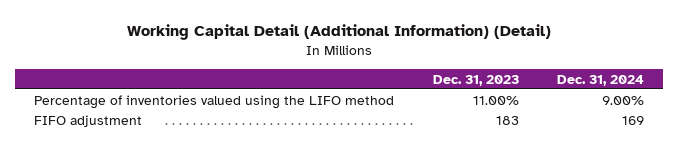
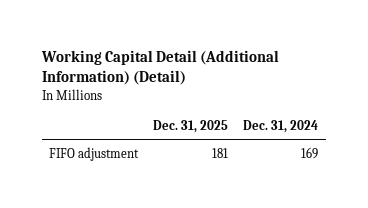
[432,74,519,86] Dec. 31, 2023 -> none
none -> [153,120,229,134] Dec. 31, 2025
[34,94,395,109] Percentage of inventories valued using the LIFO method -> none

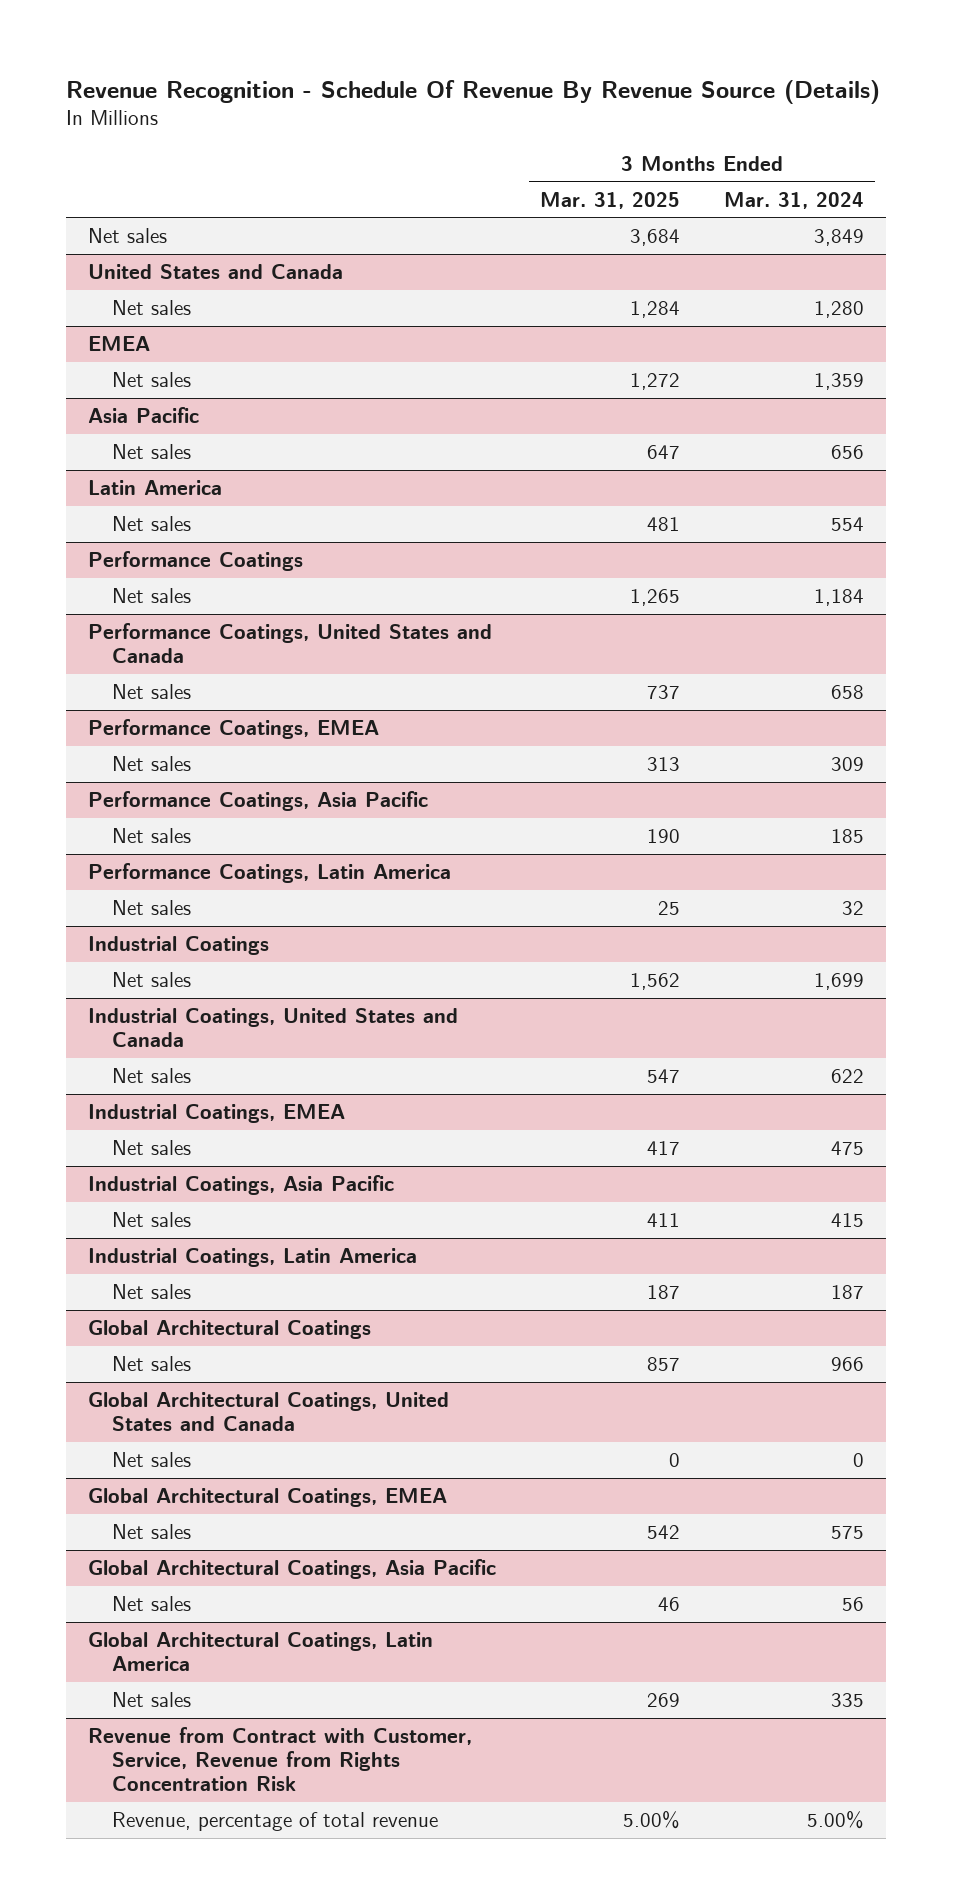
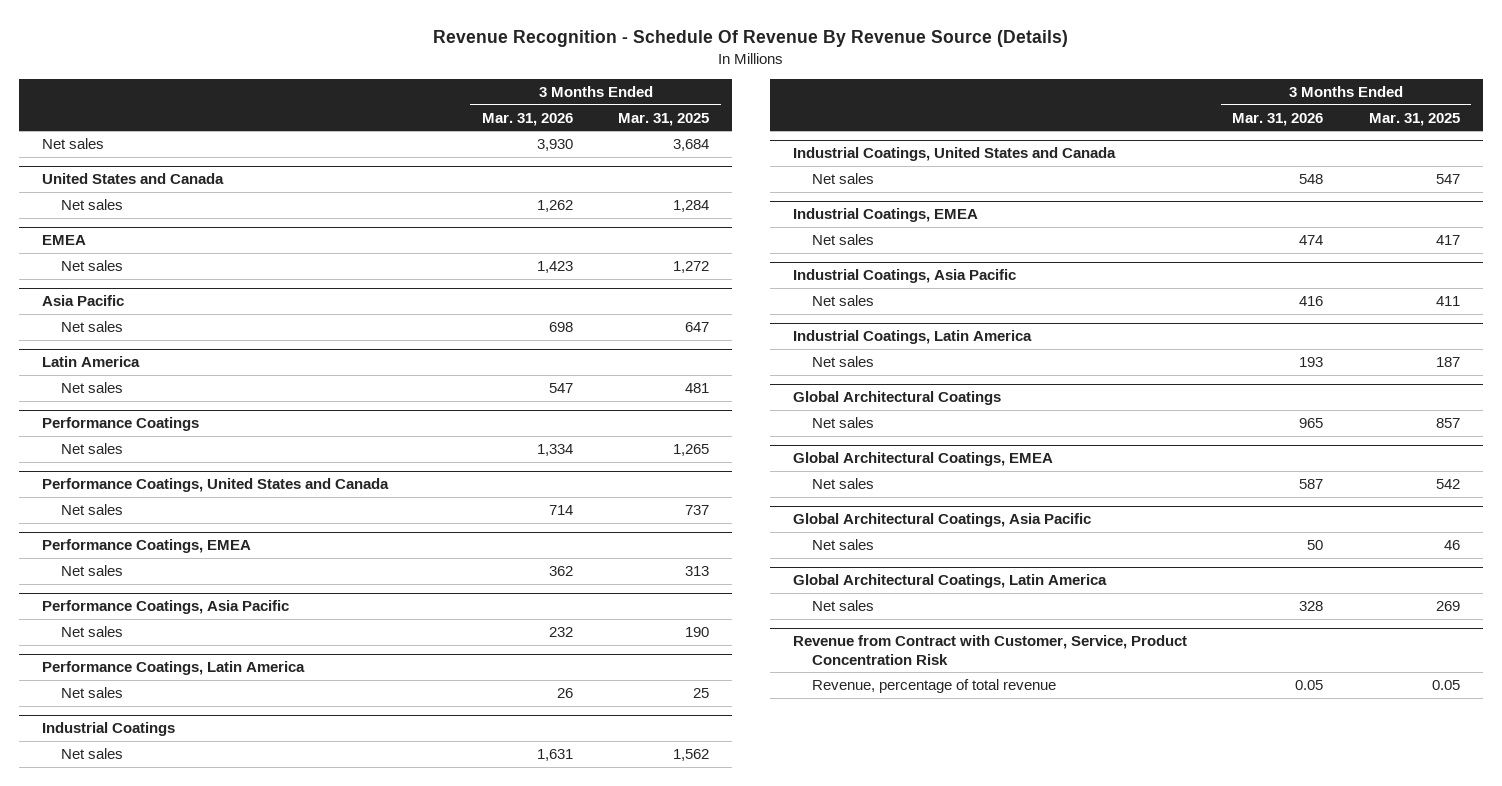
[724,191,865,209] Mar. 31, 2024 -> none
none -> [481,112,573,126] Mar. 31, 2026
[88,1391,450,1431] Global Architectural Coatings, United States and Canada -> none
[112,1451,192,1467] Net sales -> none
[88,1726,473,1791] Revenue from Contract with Customer, Service, Revenue from Rights Concentration Risk -> [792,635,1187,665] Revenue from Contract with Customer, Service, Product Concentration Risk
[623,1810,681,1829] 5.00% -> [1431,680,1460,691] 0.05

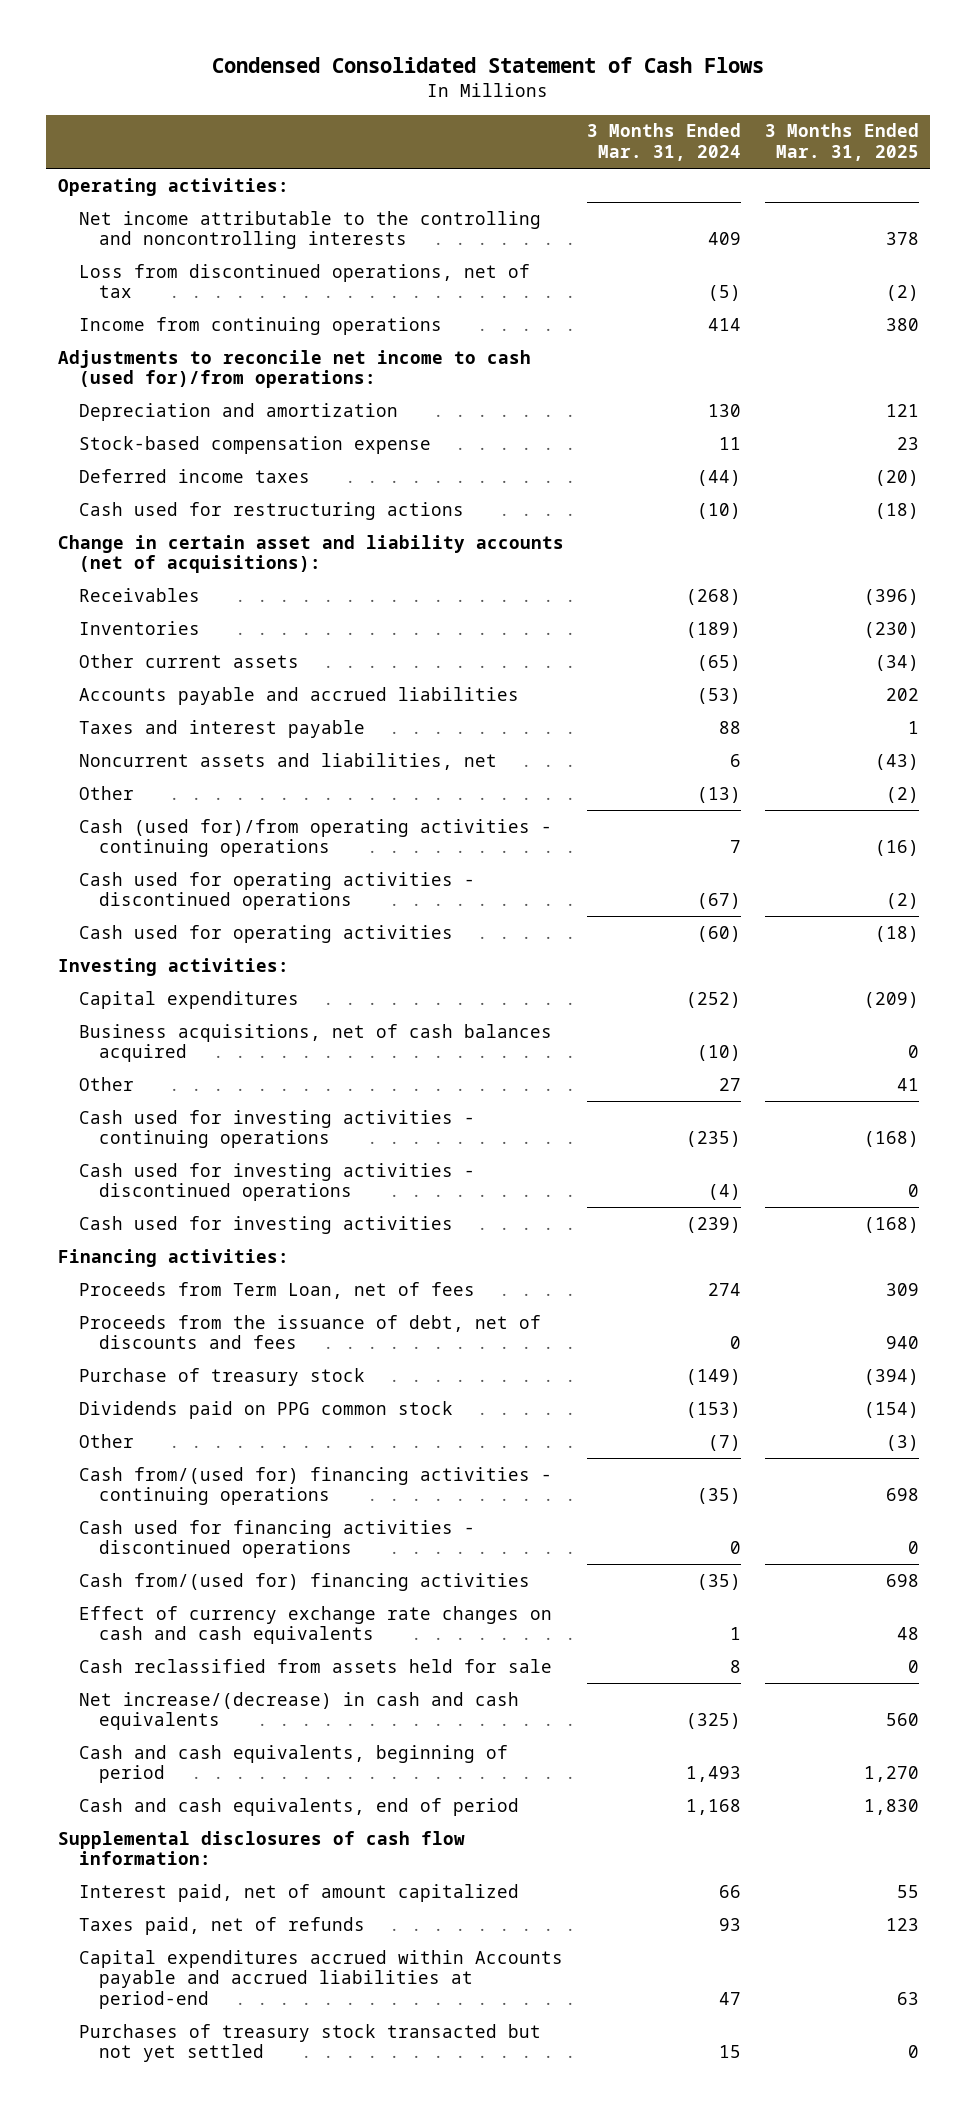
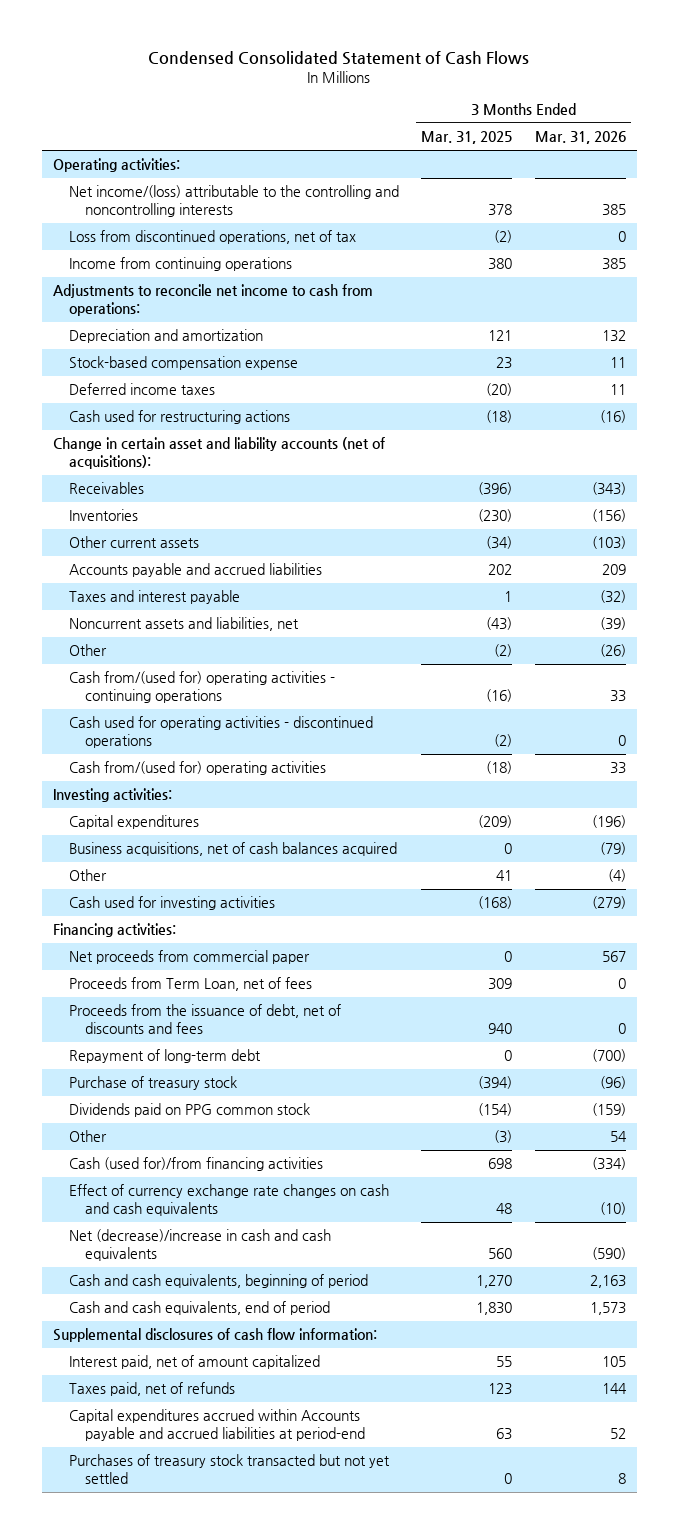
[587,123,742,162] 3 Months Ended Mar. 31, 2024 -> none
none -> [534,131,626,145] Mar. 31, 2026
[78,210,541,250] Net income attributable to the controlling and noncontrolling interests -> [69,185,400,218] Net income/(loss) attributable to the controlling and noncontrolling interests
[57,349,531,389] Adjustments to reconcile net income to cash (used for)/from operations: -> [53,284,374,317] Adjustments to reconcile net income to cash from operations:
[78,818,552,858] Cash (used for)/from operating activities - continuing operations -> [69,671,336,704] Cash from/(used for) operating activities - continuing operations
[78,924,453,943] Cash used for operating activities -> [69,761,327,776] Cash from/(used for) operating activities
[78,1109,475,1149] Cash used for investing activities - continuing operations -> none
[78,1162,475,1202] Cash used for investing activities - discontinued operations -> none
none -> [69,950,311,965] Net proceeds from commercial paper
none -> [69,1049,262,1064] Repayment of long-term debt
[78,1466,552,1506] Cash from/(used for) financing activities - continuing operations -> none
[78,1519,475,1559] Cash used for financing activities - discontinued operations -> none
[78,1572,530,1591] Cash from/(used for) financing activities -> [69,1157,324,1172] Cash (used for)/from financing activities
[78,1658,552,1673] Cash reclassified from assets held for sale -> none
[78,1691,519,1731] Net increase/(decrease) in cash and cash equivalents -> [69,1229,332,1262] Net (decrease)/increase in cash and cash equivalents

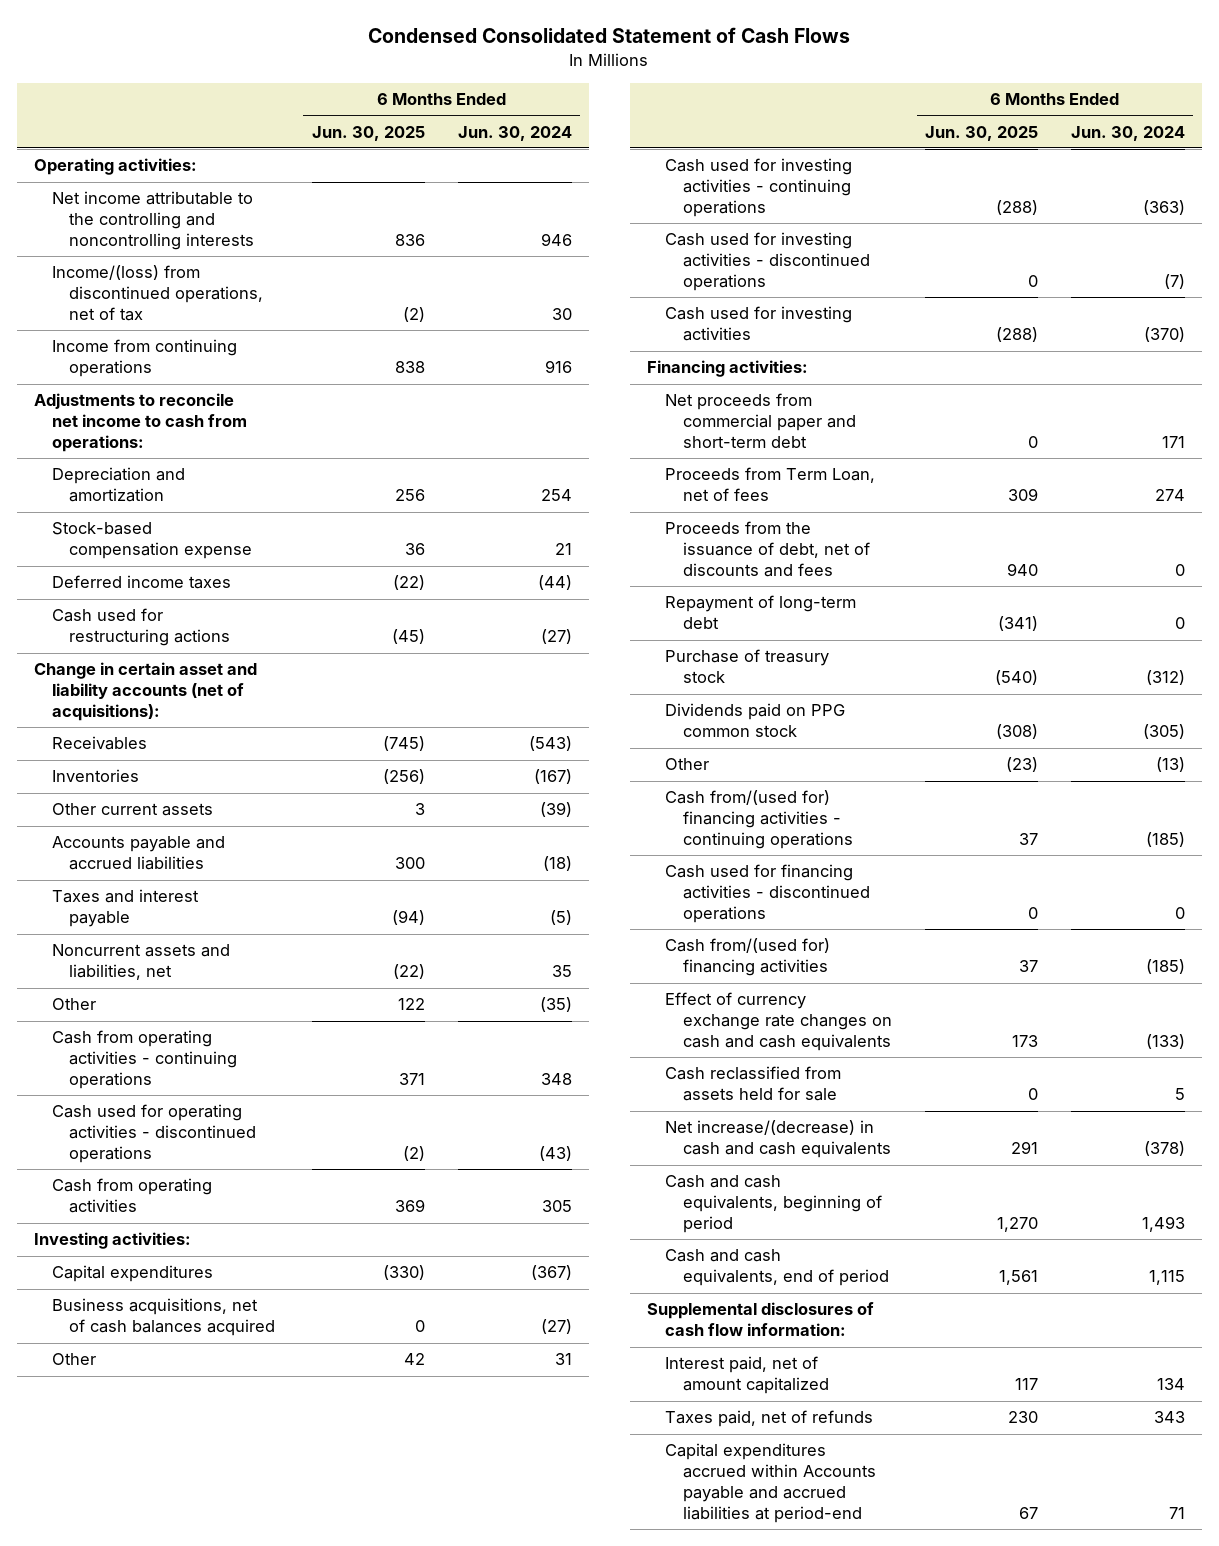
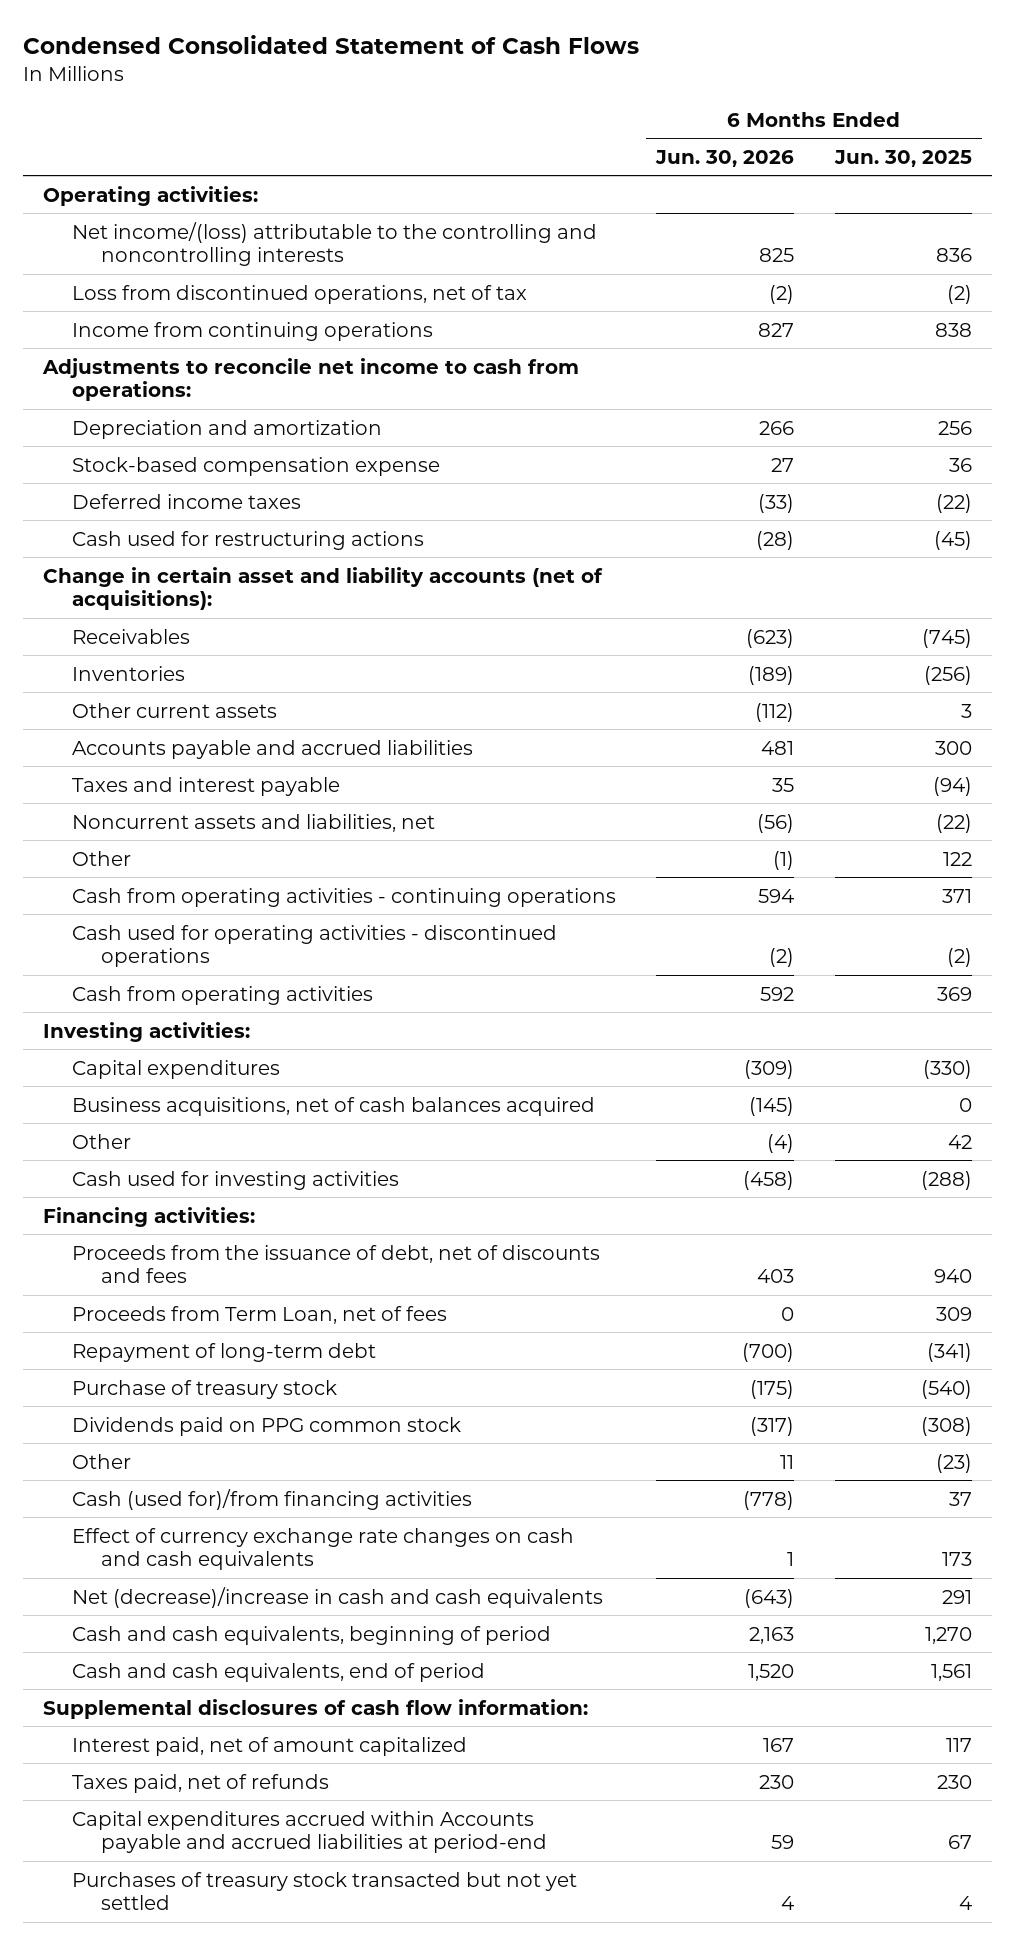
[457,125,572,141] Jun. 30, 2024 -> none
none -> [655,149,795,167] Jun. 30, 2026
[51,191,255,251] Net income attributable to the controlling and noncontrolling interests -> [72,221,598,266] Net income/(loss) attributable to the controlling and noncontrolling interests
[51,265,264,322] Income/(loss) from discontinued operations, net of tax -> [72,284,528,304] Loss from discontinued operations, net of tax
[664,158,852,218] Cash used for investing activities - continuing operations -> none
[664,232,870,292] Cash used for investing activities - discontinued operations -> none
[664,393,856,449] Net proceeds from commercial paper and short-term debt -> none
[664,467,875,502] Proceeds from Term Loan, net of fees -> [72,1305,448,1324] Proceeds from Term Loan, net of fees
[664,790,853,850] Cash from/(used for) financing activities - continuing operations -> none
[664,864,870,924] Cash used for financing activities - discontinued operations -> none
[664,938,830,977] Cash from/(used for) financing activities -> [72,1488,473,1510] Cash (used for)/from financing activities
[664,1066,841,1102] Cash reclassified from assets held for sale -> none
[664,1120,891,1159] Net increase/(decrease) in cash and cash equivalents -> [72,1586,604,1608] Net (decrease)/increase in cash and cash equivalents
none -> [72,1871,578,1910] Purchases of treasury stock transacted but not yet settled

